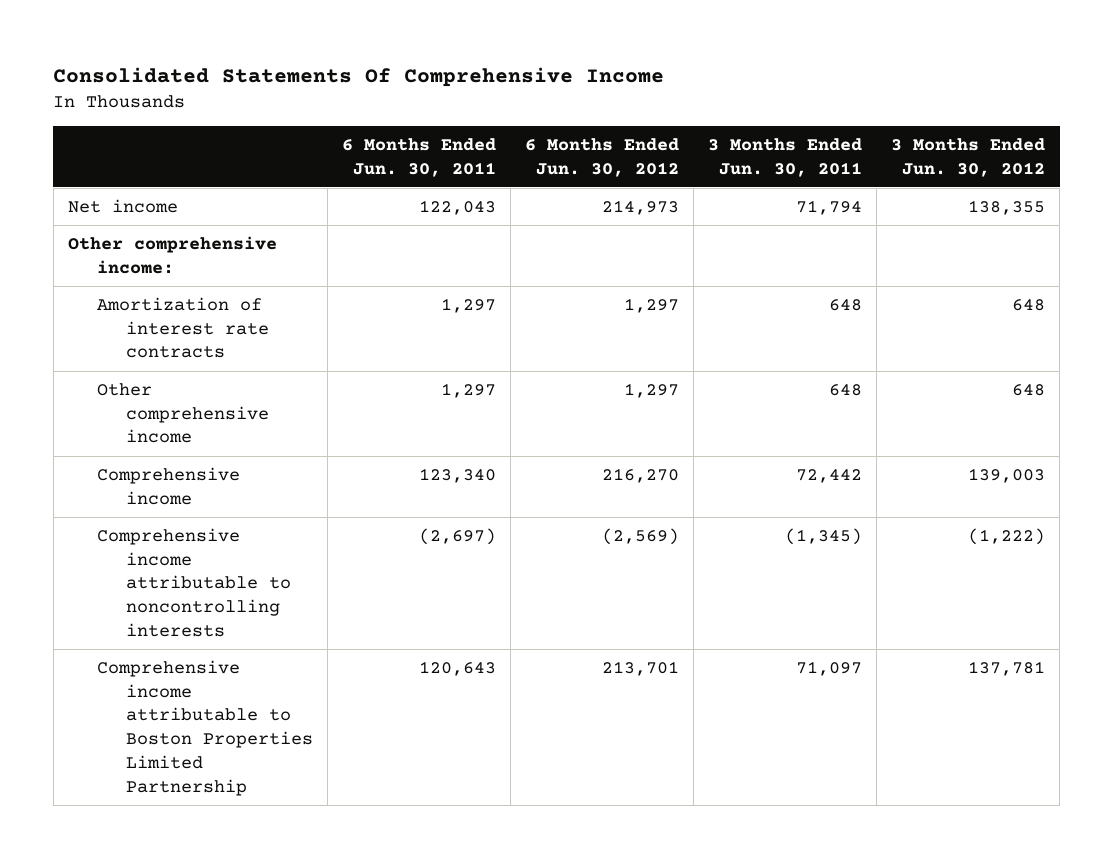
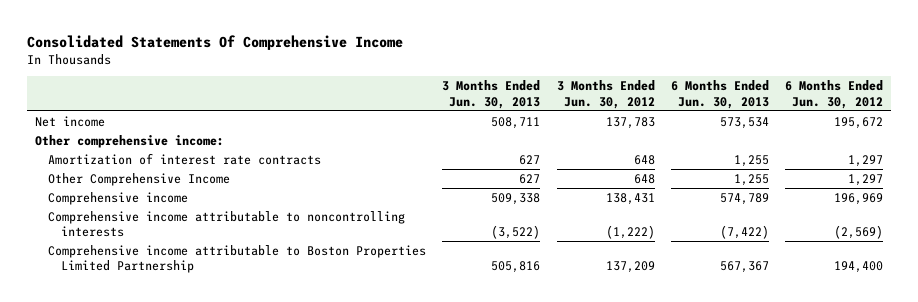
[342,137,497,177] 6 Months Ended Jun. 30, 2011 -> none
[708,137,863,177] 3 Months Ended Jun. 30, 2011 -> none
none -> [442,80,541,109] 3 Months Ended Jun. 30, 2013
none -> [670,80,769,109] 6 Months Ended Jun. 30, 2013
[602,199,680,215] 214,973 -> [834,116,884,129] 195,672
[968,199,1046,215] 138,355 -> [605,116,655,129] 137,783
[96,382,270,444] Other comprehensive income -> [48,172,231,186] Other Comprehensive Income
[602,467,680,483] 216,270 -> [834,192,884,205] 196,969
[968,467,1046,483] 139,003 -> [605,192,655,205] 138,431
[602,660,680,676] 213,701 -> [834,261,884,274] 194,400
[968,660,1046,676] 137,781 -> [605,261,655,274] 137,209

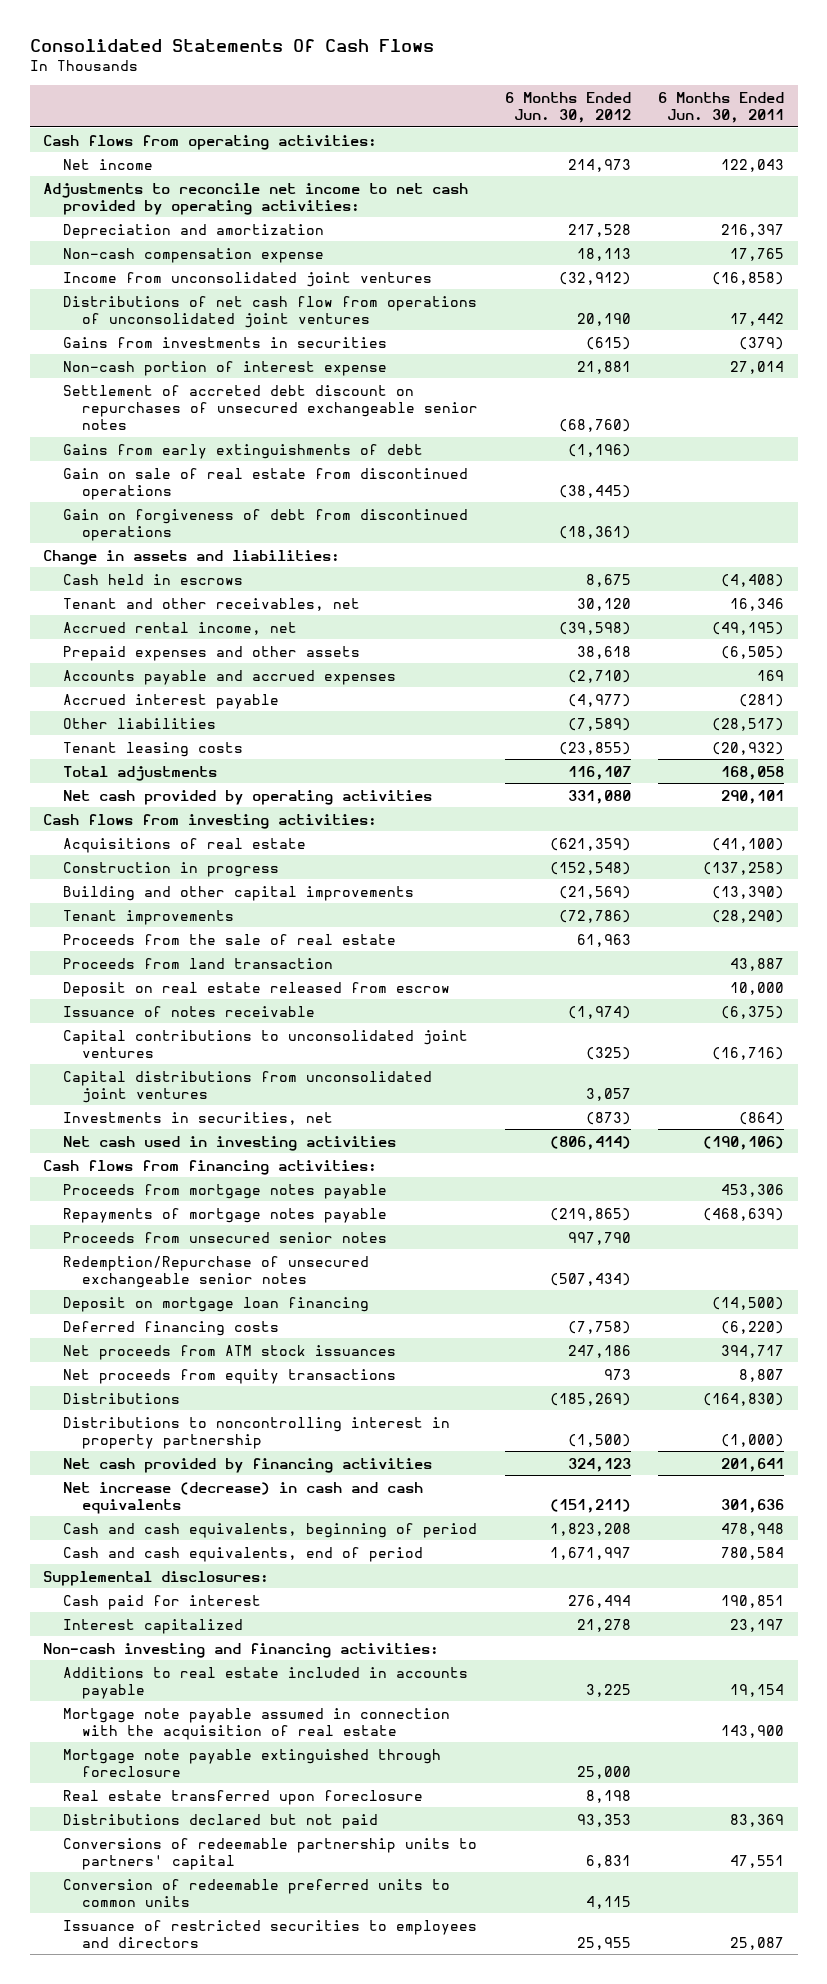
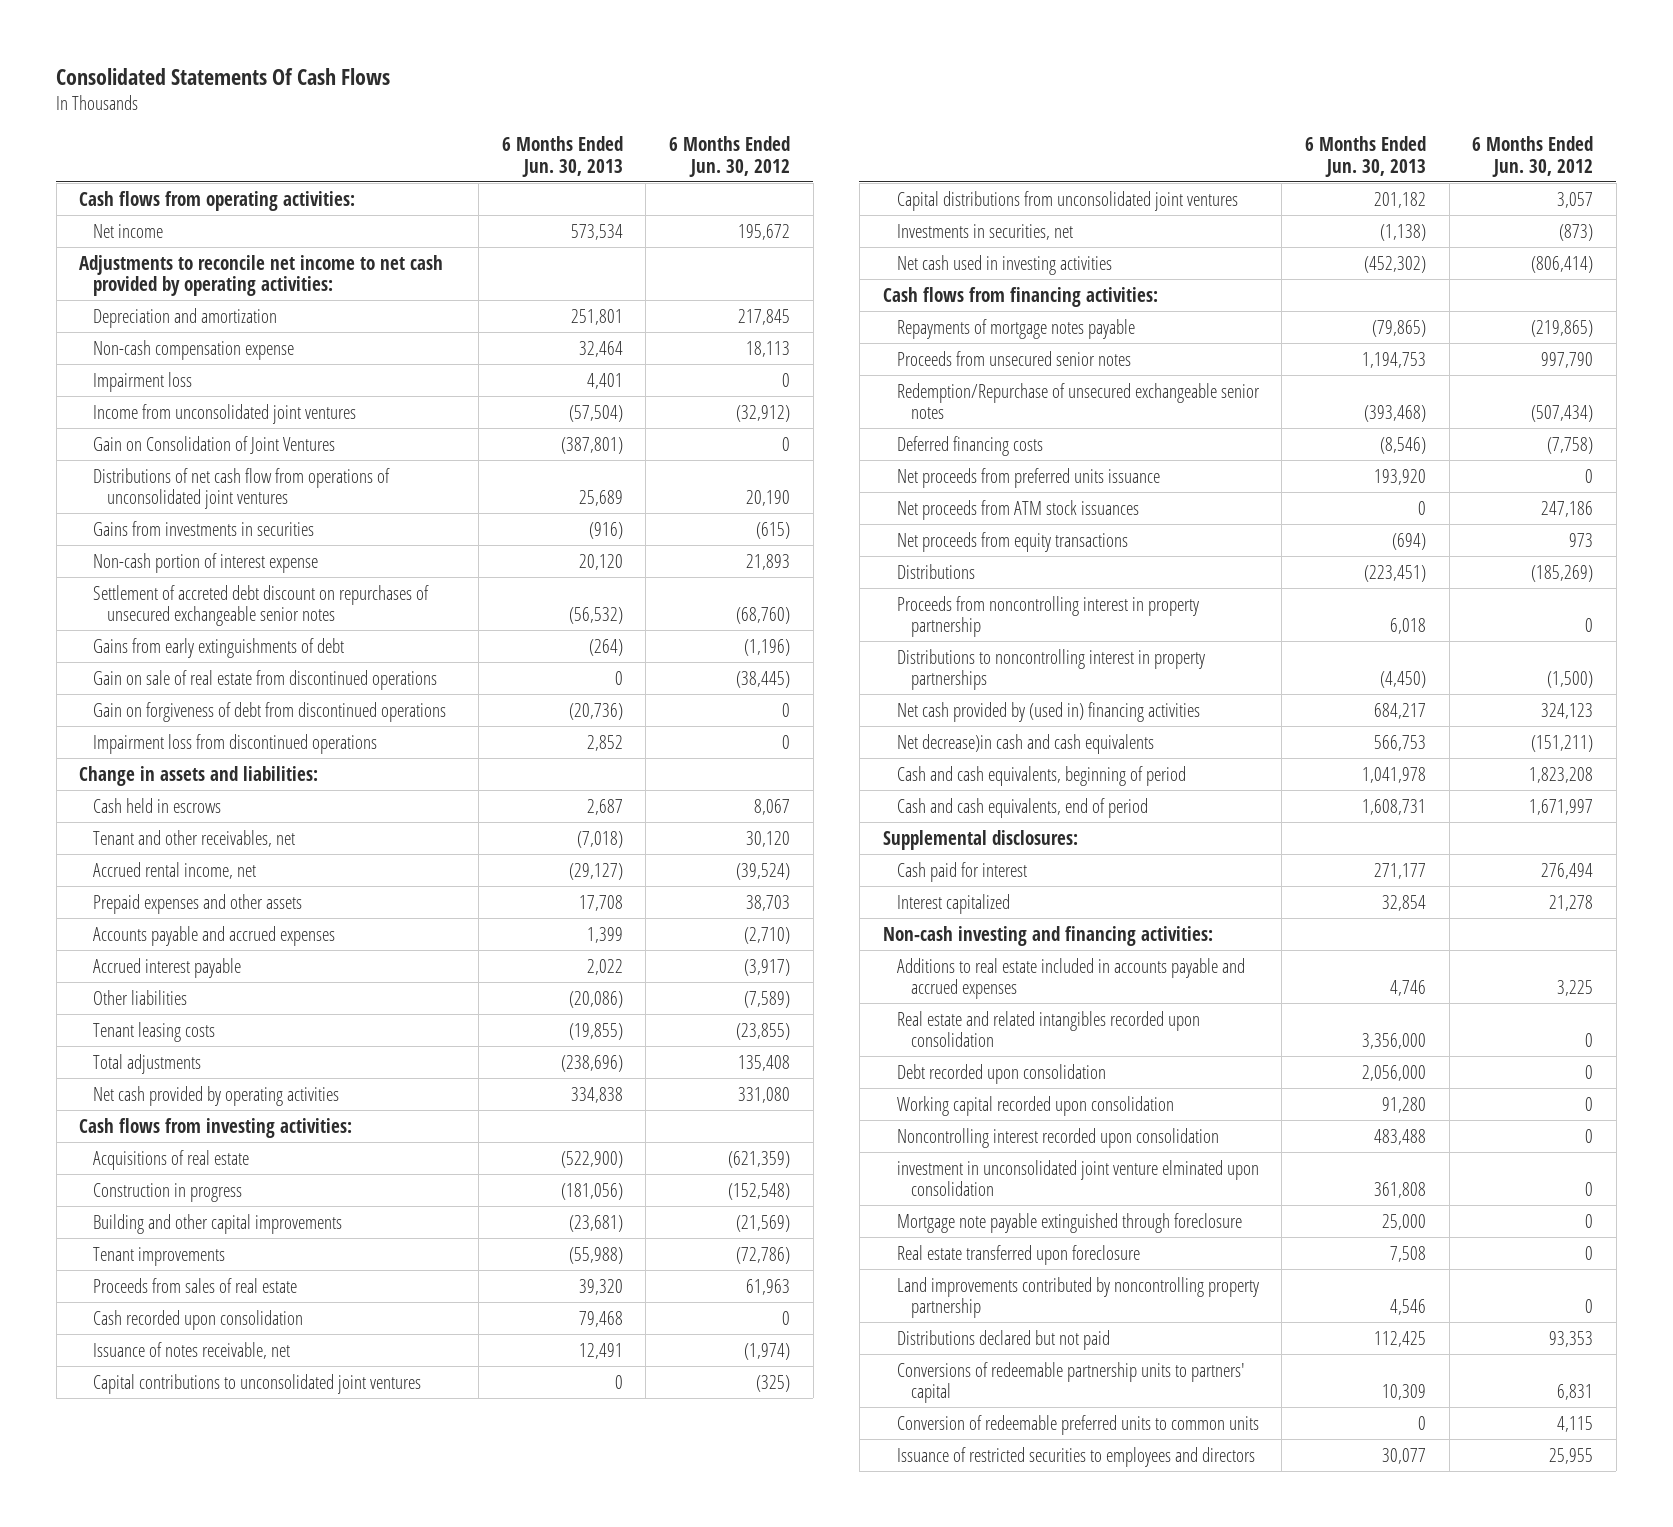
[658,91,785,123] 6 Months Ended Jun. 30, 2011 -> none
none -> [501,136,623,177] 6 Months Ended Jun. 30, 2013
[567,158,631,172] 214,973 -> [737,223,790,240] 195,672
[567,223,631,237] 217,528 -> [737,308,790,325] 217,845
none -> [93,371,193,392] Impairment loss
none -> [93,435,336,454] Gain on Consolidation of Joint Ventures
[576,360,631,374] 21,881 -> [745,553,790,570] 21,893
[558,525,631,539] (18,361) -> [781,702,790,717] 0
none -> [93,733,378,754] Impairment loss from discontinued operations
[585,573,631,587] 8,675 -> [753,798,790,815] 8,067
[558,621,631,635] (39,598) -> [735,862,790,880] (39,524)
[576,645,631,659] 38,618 -> [745,894,790,911] 38,703
[567,693,631,707] (4,977) -> [743,958,790,976] (3,917)
[567,765,631,780] 116,107 -> [737,1054,790,1071] 135,408
[62,957,333,969] Proceeds from land transaction -> none
[62,981,450,997] Deposit on real estate released from escrow -> none
[62,933,396,945] Proceeds from the sale of real estate -> [93,1277,298,1293] Proceeds from sales of real estate
none -> [93,1309,304,1330] Cash recorded upon consolidation
[62,1005,315,1017] Issuance of notes receivable -> [93,1341,291,1359] Issuance of notes receivable, net
[62,1183,387,1199] Proceeds from mortgage notes payable -> none
[62,1296,369,1312] Deposit on mortgage loan financing -> none
none -> [896,467,1160,488] Net proceeds from preferred units issuance
none -> [896,595,1199,637] Proceeds from noncontrolling interest in property partnership
[62,1416,450,1449] Distributions to noncontrolling interest in property partnership -> [896,648,1205,690] Distributions to noncontrolling interest in property partnerships
[62,1457,432,1473] Net cash provided by financing activities -> [896,701,1200,722] Net cash provided by (used in) financing activities
[62,1481,423,1514] Net increase (decrease) in cash and cash equivalents -> [896,733,1154,754] Net decrease)in cash and cash equivalents
[62,1707,450,1740] Mortgage note payable assumed in connection with the acquisition of real estate -> none
[62,1666,468,1699] Additions to real estate included in accounts payable -> [896,957,1245,999] Additions to real estate included in accounts payable and accrued expenses
none -> [896,1010,1200,1047] Real estate and related intangibles recorded upon consolidation
none -> [896,1063,1106,1084] Debt recorded upon consolidation
none -> [896,1095,1174,1116] Working capital recorded upon consolidation
none -> [896,1127,1219,1148] Noncontrolling interest recorded upon consolidation
none -> [896,1159,1259,1196] investment in unconsolidated joint venture elminated upon consolidation
[576,1765,631,1779] 25,000 -> [1585,1213,1594,1228] 0
[585,1789,631,1803] 8,198 -> [1585,1245,1594,1260] 0
none -> [896,1276,1259,1318] Land improvements contributed by noncontrolling property partnership

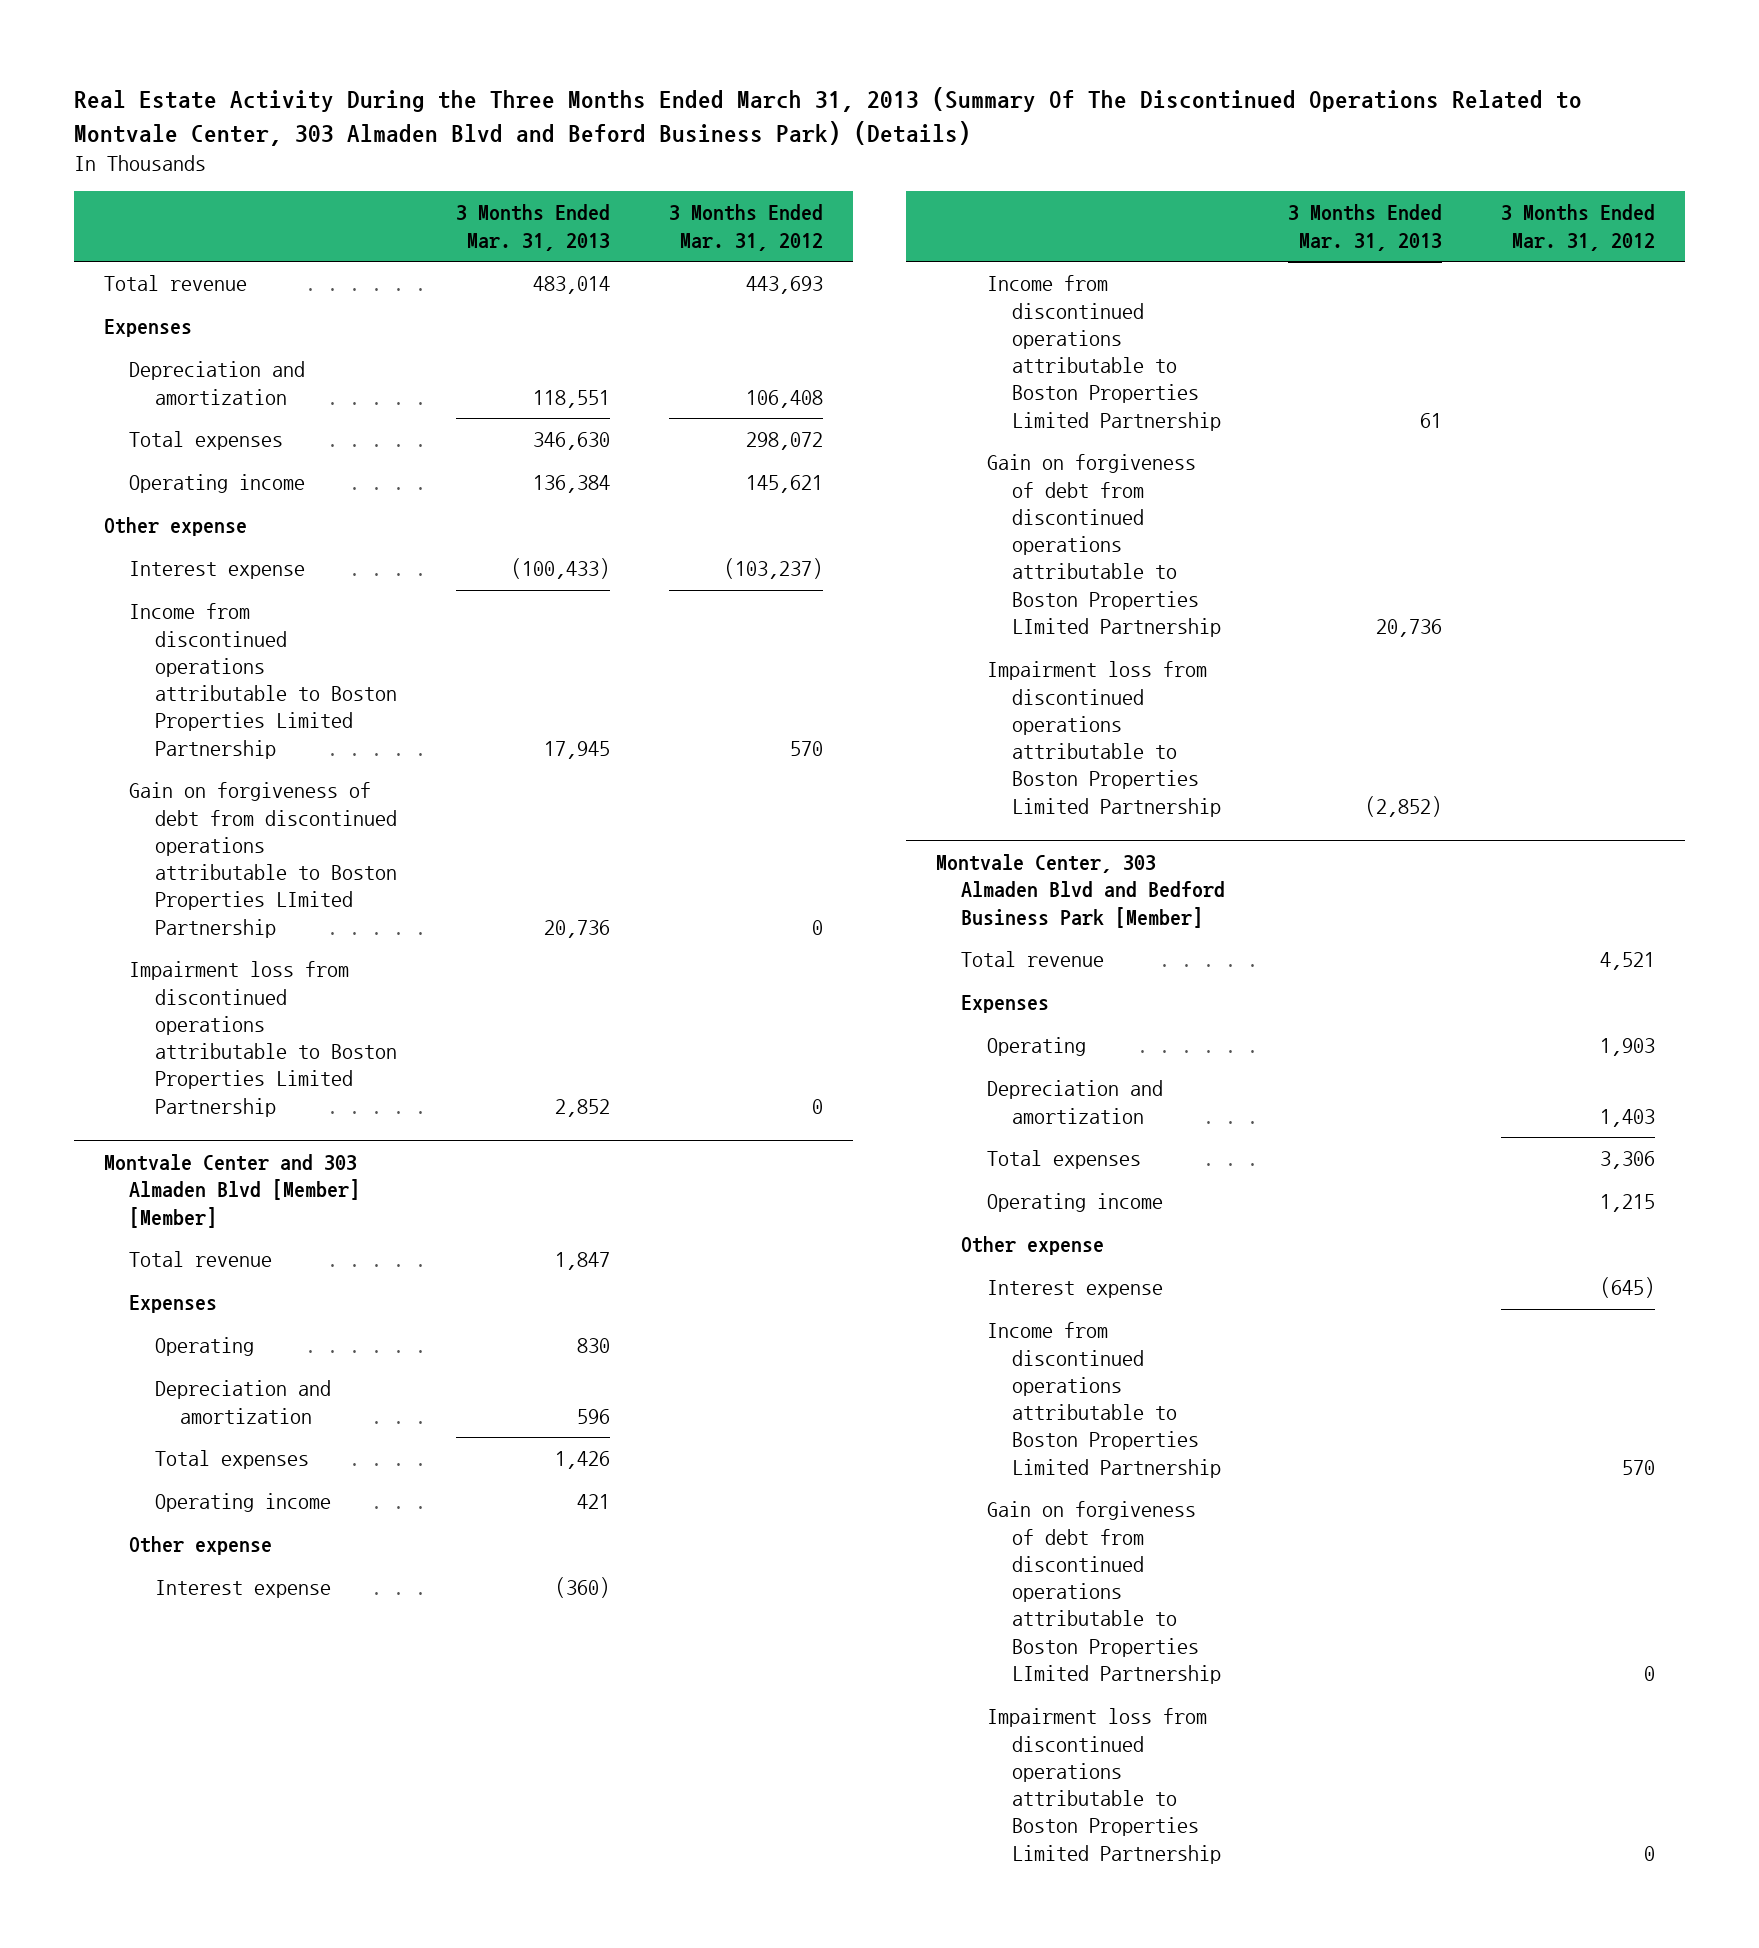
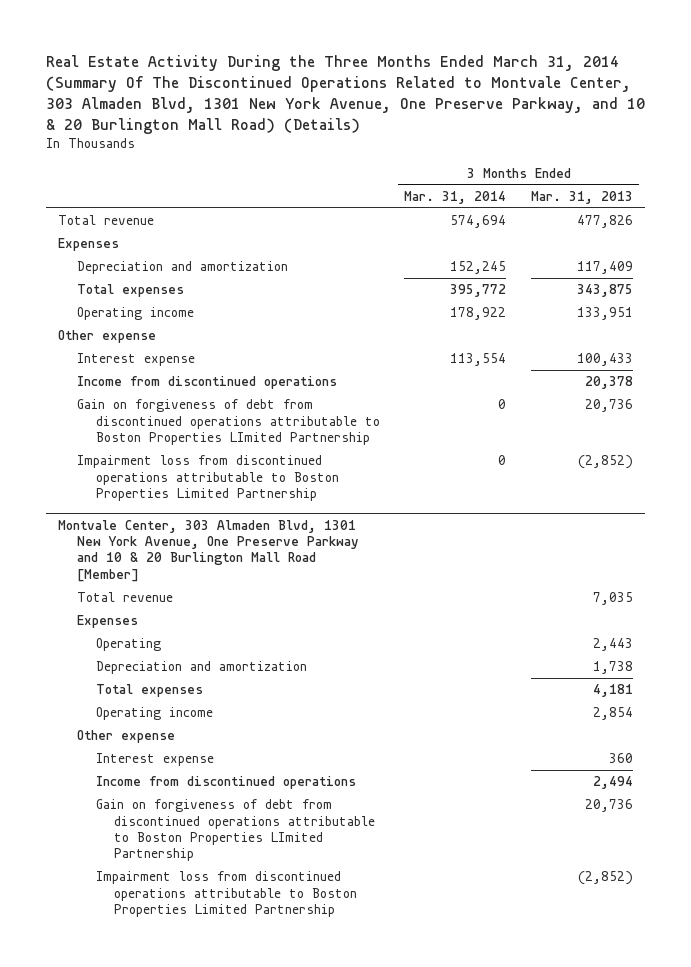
[74,87,1583,146] Real Estate Activity During the Three Months Ended March 31, 2013 (Summary Of The Discontinued Operations Related to Montvale Center, 303 Almaden Blvd and Beford Business Park) (Details) -> [46,54,646,134] Real Estate Activity During the Three Months Ended March 31, 2014 (Summary Of The Discontinued Operations Related to Montvale Center, 303 Almaden Blvd, 1301 New York Avenue, One Preserve Parkway, and 10 & 20 Burlington Mall Road) (Details)
[669,204,824,251] 3 Months Ended Mar. 31, 2012 -> none
none -> [404,190,507,204] Mar. 31, 2014
[532,276,610,295] 483,014 -> [576,215,633,229] 477,826
[532,389,610,408] 118,551 -> [576,261,633,275] 117,409
[532,432,610,451] 346,630 -> [576,284,633,298] 343,875
[532,475,610,494] 136,384 -> [576,307,633,321] 133,951
[510,558,610,580] (100,433) -> [576,353,633,367] 100,433
[129,603,397,759] Income from discontinued operations attributable to Boston Properties Limited Partnership -> [77,376,338,390] Income from discontinued operations
[543,740,610,759] 17,945 -> [584,376,633,390] 20,378
[103,1153,361,1228] Montvale Center and 303 Almaden Blvd [Member] [Member] -> none
[554,1098,610,1117] 2,852 -> [577,455,633,470] (2,852)
none -> [58,519,360,582] Montvale Center, 303 Almaden Blvd, 1301 New York Avenue, One Preserve Parkway and 10 & 20 Burlington Mall Road [Member]
[554,1252,610,1271] 1,847 -> [592,592,633,606] 7,035
[576,1338,610,1354] 830 -> [592,638,633,652] 2,443
[576,1408,610,1424] 596 -> [592,661,633,675] 1,738
[554,1451,610,1470] 1,426 -> [592,684,633,698] 4,181
[576,1494,610,1510] 421 -> [592,707,633,721] 2,854
[554,1577,610,1599] (360) -> [608,753,633,764] 360
[986,275,1222,431] Income from discontinued operations attributable to Boston Properties Limited Partnership -> [95,776,356,790] Income from discontinued operations
[1420,412,1443,428] 61 -> [592,776,633,790] 2,494
[936,853,1226,928] Montvale Center, 303 Almaden Blvd and Bedford Business Park [Member] -> none
[961,951,1105,968] Total revenue -> none
[961,995,1050,1014] Expenses -> none
[986,1037,1086,1057] Operating -> none
[986,1080,1163,1124] Depreciation and amortization -> none
[986,1150,1141,1170] Total expenses -> none
[986,1193,1163,1213] Operating income -> none
[961,1236,1105,1256] Other expense -> none
[986,1280,1163,1299] Interest expense -> none
[986,1322,1222,1478] Income from discontinued operations attributable to Boston Properties Limited Partnership -> none
[986,1501,1222,1685] Gain on forgiveness of debt from discontinued operations attributable to Boston Properties LImited Partnership -> none
[986,1708,1222,1864] Impairment loss from discontinued operations attributable to Boston Properties Limited Partnership -> none

